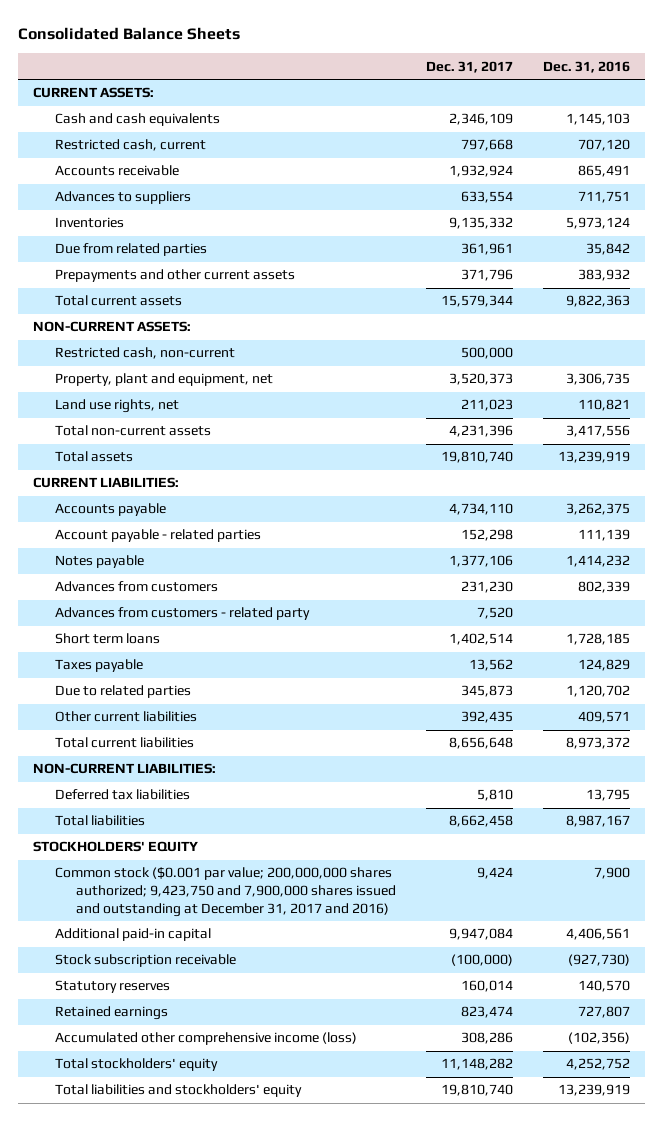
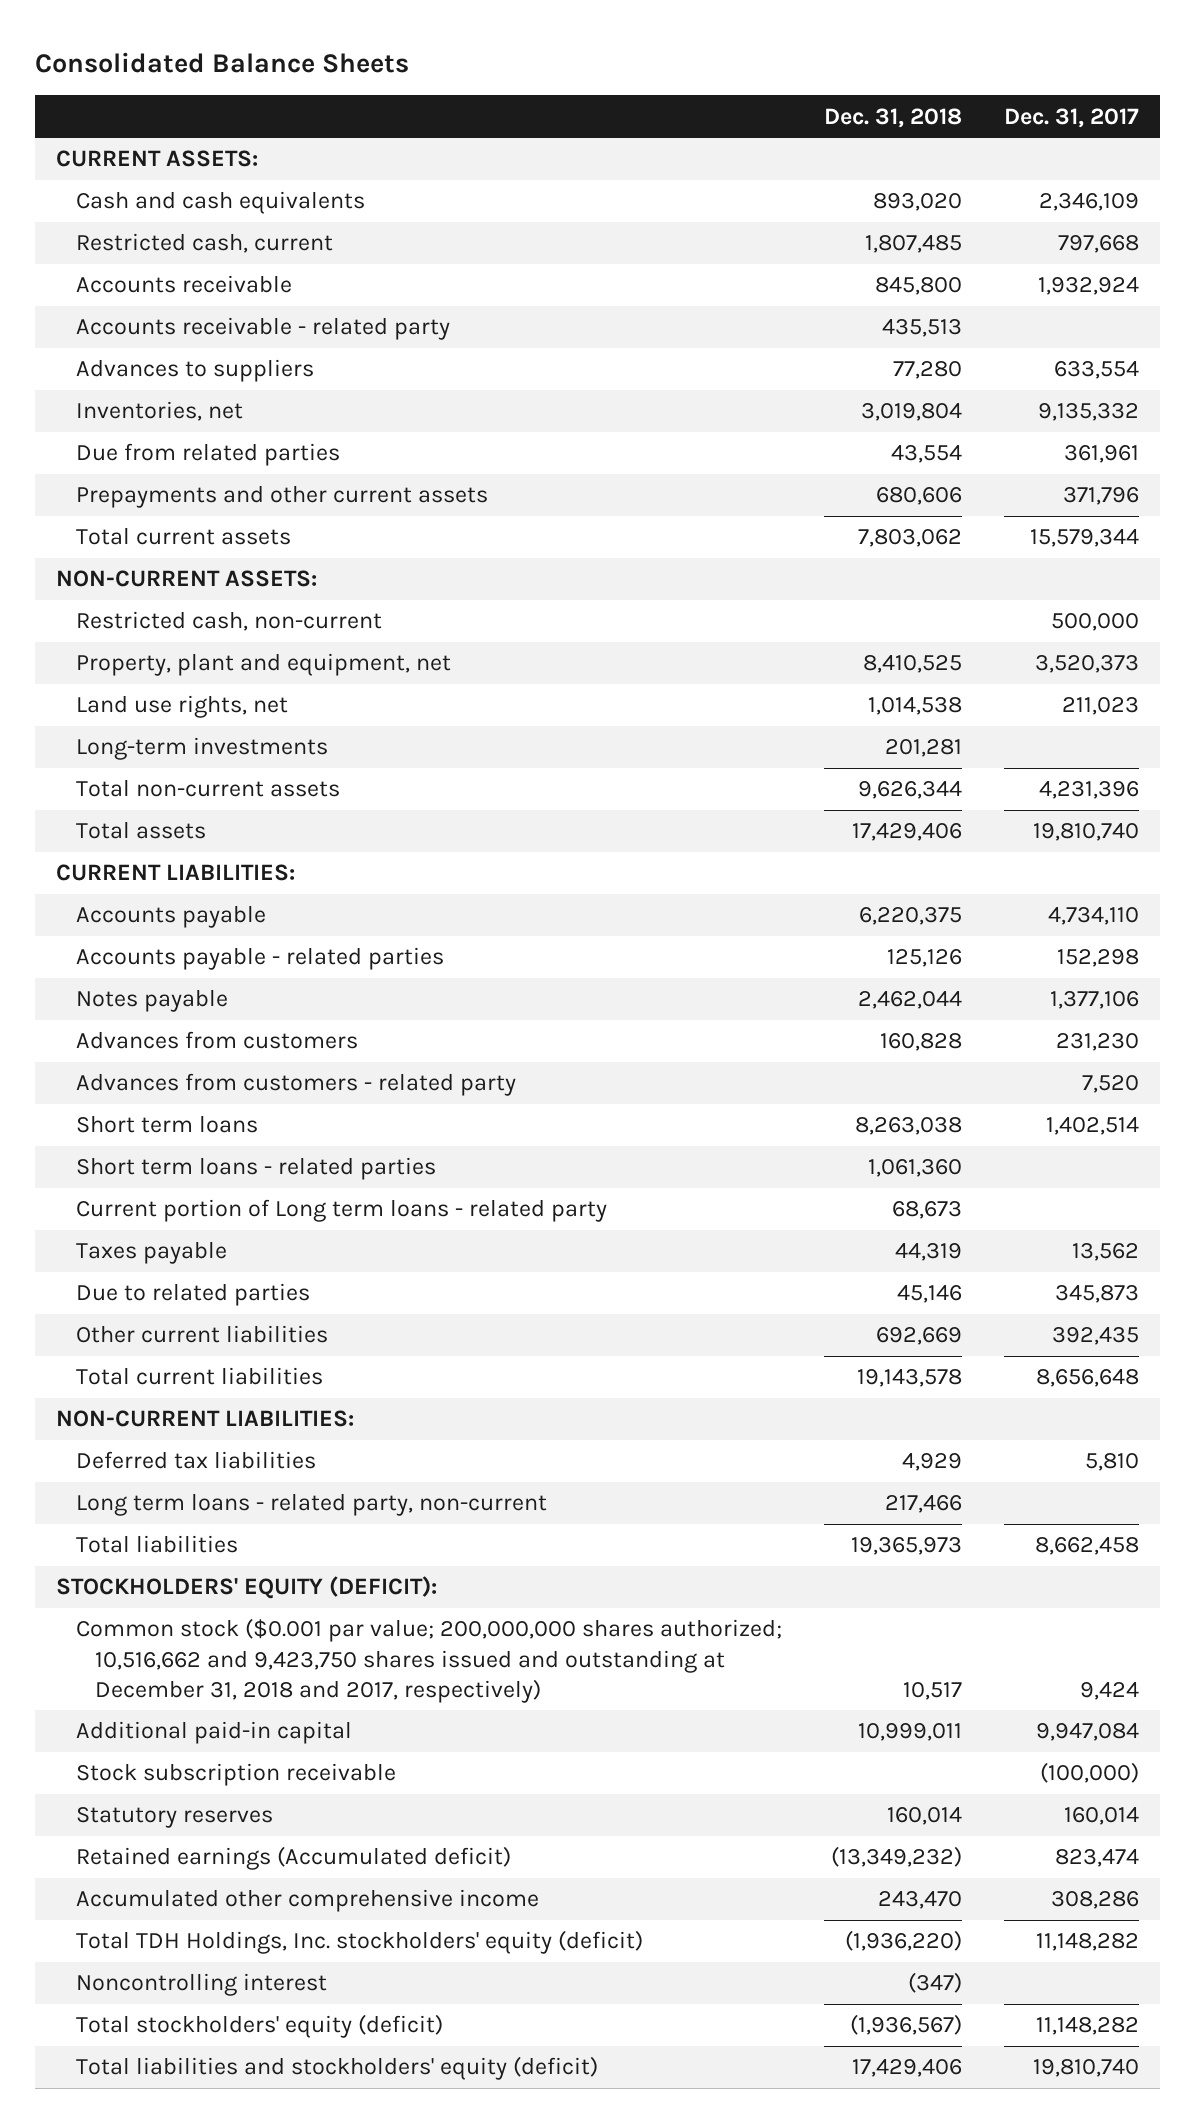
[543,60,631,73] Dec. 31, 2016 -> none
none -> [823,107,962,128] Dec. 31, 2018
none -> [75,317,450,341] Accounts receivable - related party
[54,217,124,229] Inventories -> [75,401,243,422] Inventories, net
none -> [75,737,328,761] Long-term investments
[54,529,261,543] Account payable - related parties -> [75,947,444,971] Accounts payable - related parties
none -> [75,1157,436,1181] Short term loans - related parties
none -> [75,1199,607,1223] Current portion of Long term loans - related party
none -> [75,1493,547,1517] Long term loans - related party, non-current
[32,841,198,853] STOCKHOLDERS' EQUITY -> [56,1576,438,1600] STOCKHOLDERS' EQUITY (DEFICIT):
[54,867,397,917] Common stock ($0.001 par value; 200,000,000 shares authorized; 9,423,750 and 7,900,000 shares issued and outstanding at December 31, 2017 and 2016) -> [75,1618,782,1703] Common stock ($0.001 par value; 200,000,000 shares authorized; 10,516,662 and 9,423,750 shares issued and outstanding at December 31, 2018 and 2017, respectively)
[54,1006,168,1021] Retained earnings -> [75,1846,511,1871] Retained earnings (Accumulated deficit)
[54,1032,357,1046] Accumulated other comprehensive income (loss) -> [75,1889,539,1913] Accumulated other comprehensive income
[54,1058,218,1072] Total stockholders' equity -> [75,1930,643,1955] Total TDH Holdings, Inc. stockholders' equity (deficit)
none -> [75,1973,327,1997] Noncontrolling interest
none -> [75,2014,443,2039] Total stockholders' equity (deficit)
[54,1084,302,1098] Total liabilities and stockholders' equity -> [75,2056,598,2081] Total liabilities and stockholders' equity (deficit)

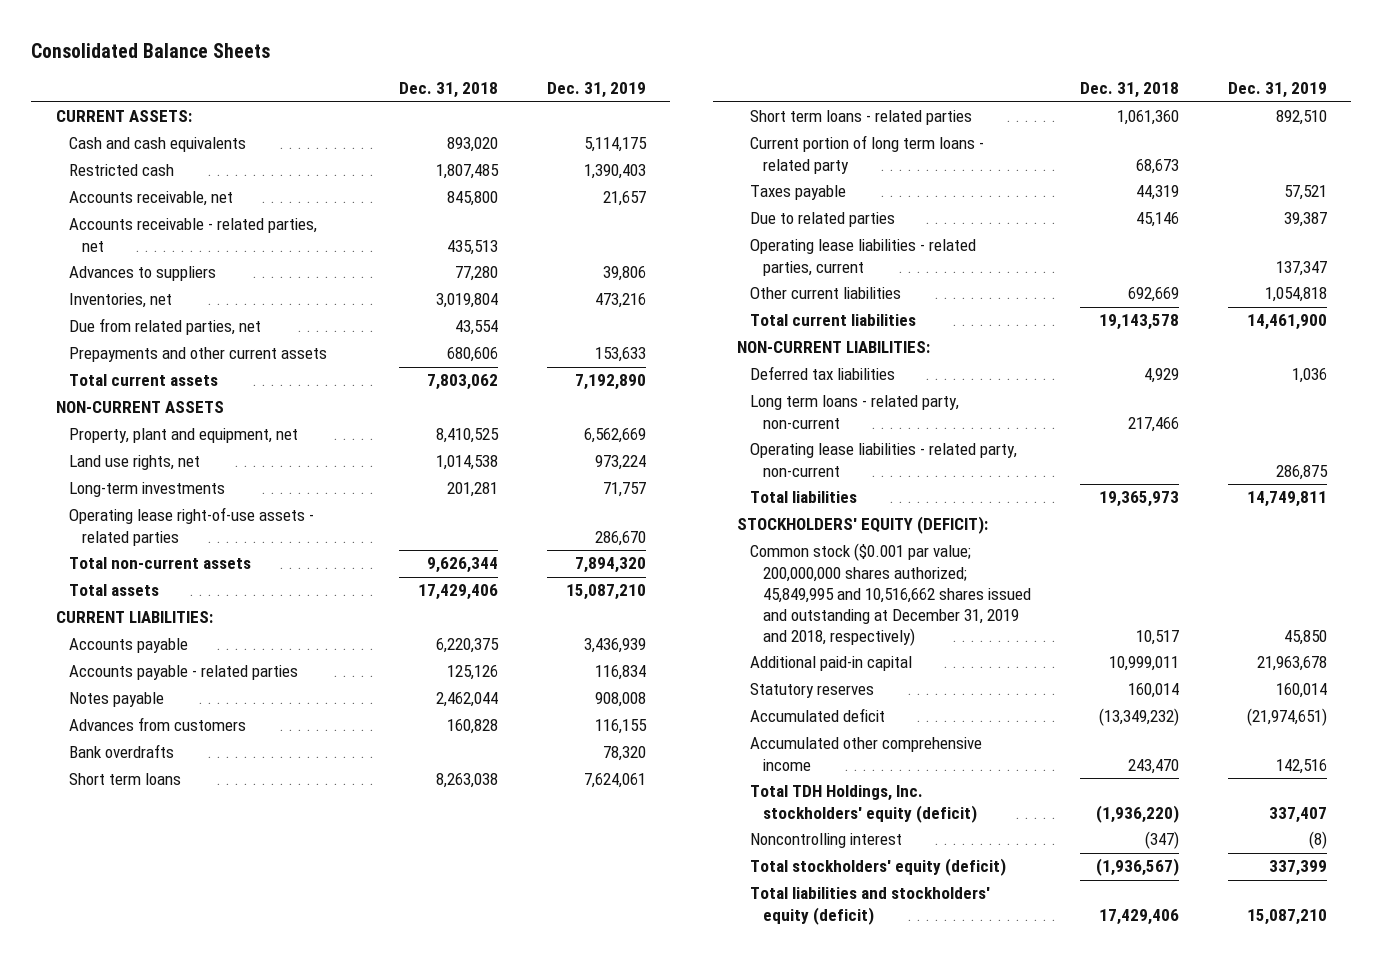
[1004,107,1140,128] Dec. 31, 2017 -> none
none -> [546,82,646,99] Dec. 31, 2019
[75,233,333,254] Restricted cash, current -> [68,164,174,177] Restricted cash
[75,275,292,294] Accounts receivable -> [68,191,233,207] Accounts receivable, net
[75,317,450,341] Accounts receivable - related party -> [68,218,317,252] Accounts receivable - related parties, net
[75,443,340,467] Due from related parties -> [68,318,261,336] Due from related parties, net
[75,611,382,632] Restricted cash, non-current -> none
[56,570,318,588] NON-CURRENT ASSETS: -> [55,401,224,414] NON-CURRENT ASSETS
none -> [68,507,314,546] Operating lease right-of-use assets - related parties
[75,1073,516,1097] Advances from customers - related party -> none
none -> [68,744,174,759] Bank overdrafts
[75,1199,607,1223] Current portion of Long term loans - related party -> [750,135,985,174] Current portion of long term loans - related party
none -> [750,239,977,276] Operating lease liabilities - related parties, current
none -> [750,443,1018,477] Operating lease liabilities - related party, non-current
[75,1618,782,1703] Common stock ($0.001 par value; 200,000,000 shares authorized; 10,516,662 and 9,423,750 shares issued and outstanding at December 31, 2018 and 2017, respectively) -> [750,543,1032,647] Common stock ($0.001 par value; 200,000,000 shares authorized; 45,849,995 and 10,516,662 shares issued and outstanding at December 31, 2019 and 2018, respectively)
[75,1763,396,1787] Stock subscription receivable -> none
[75,1846,511,1871] Retained earnings (Accumulated deficit) -> [750,708,886,723] Accumulated deficit

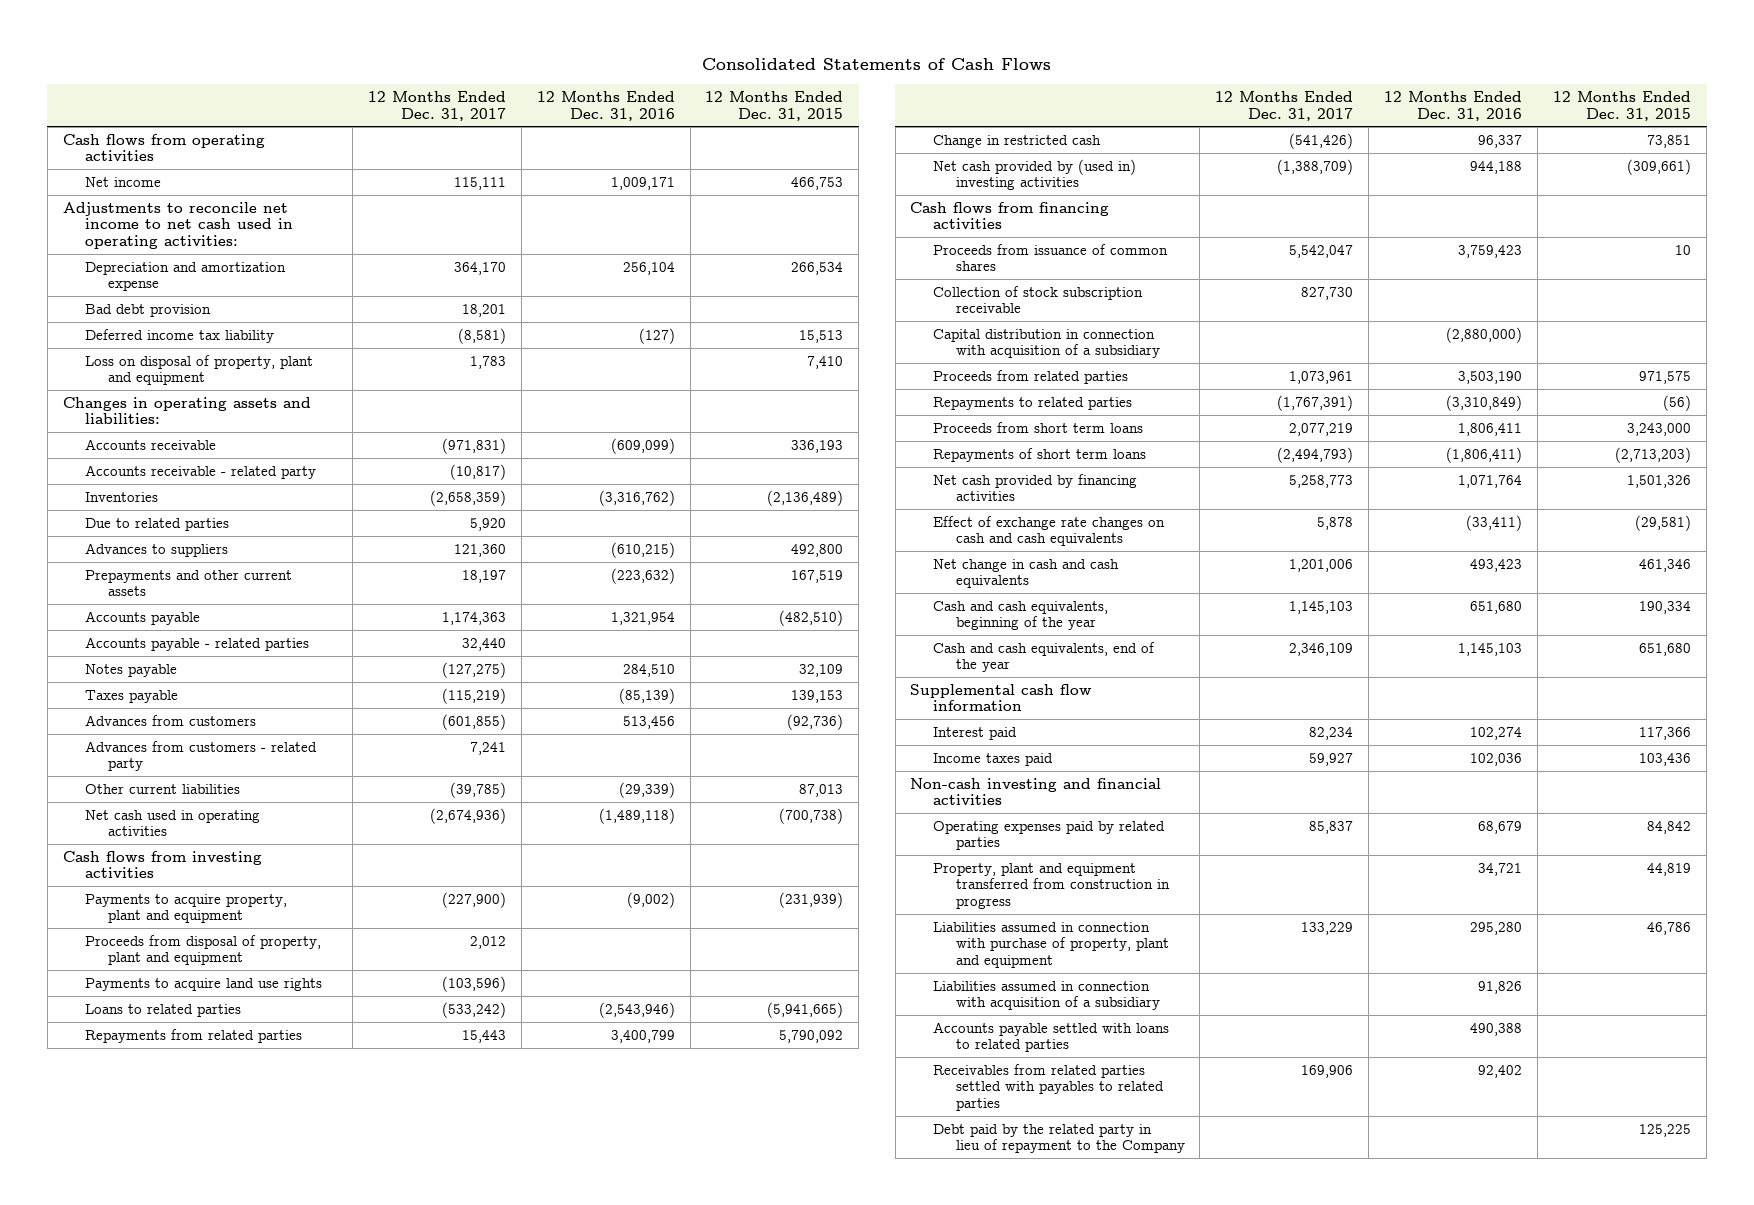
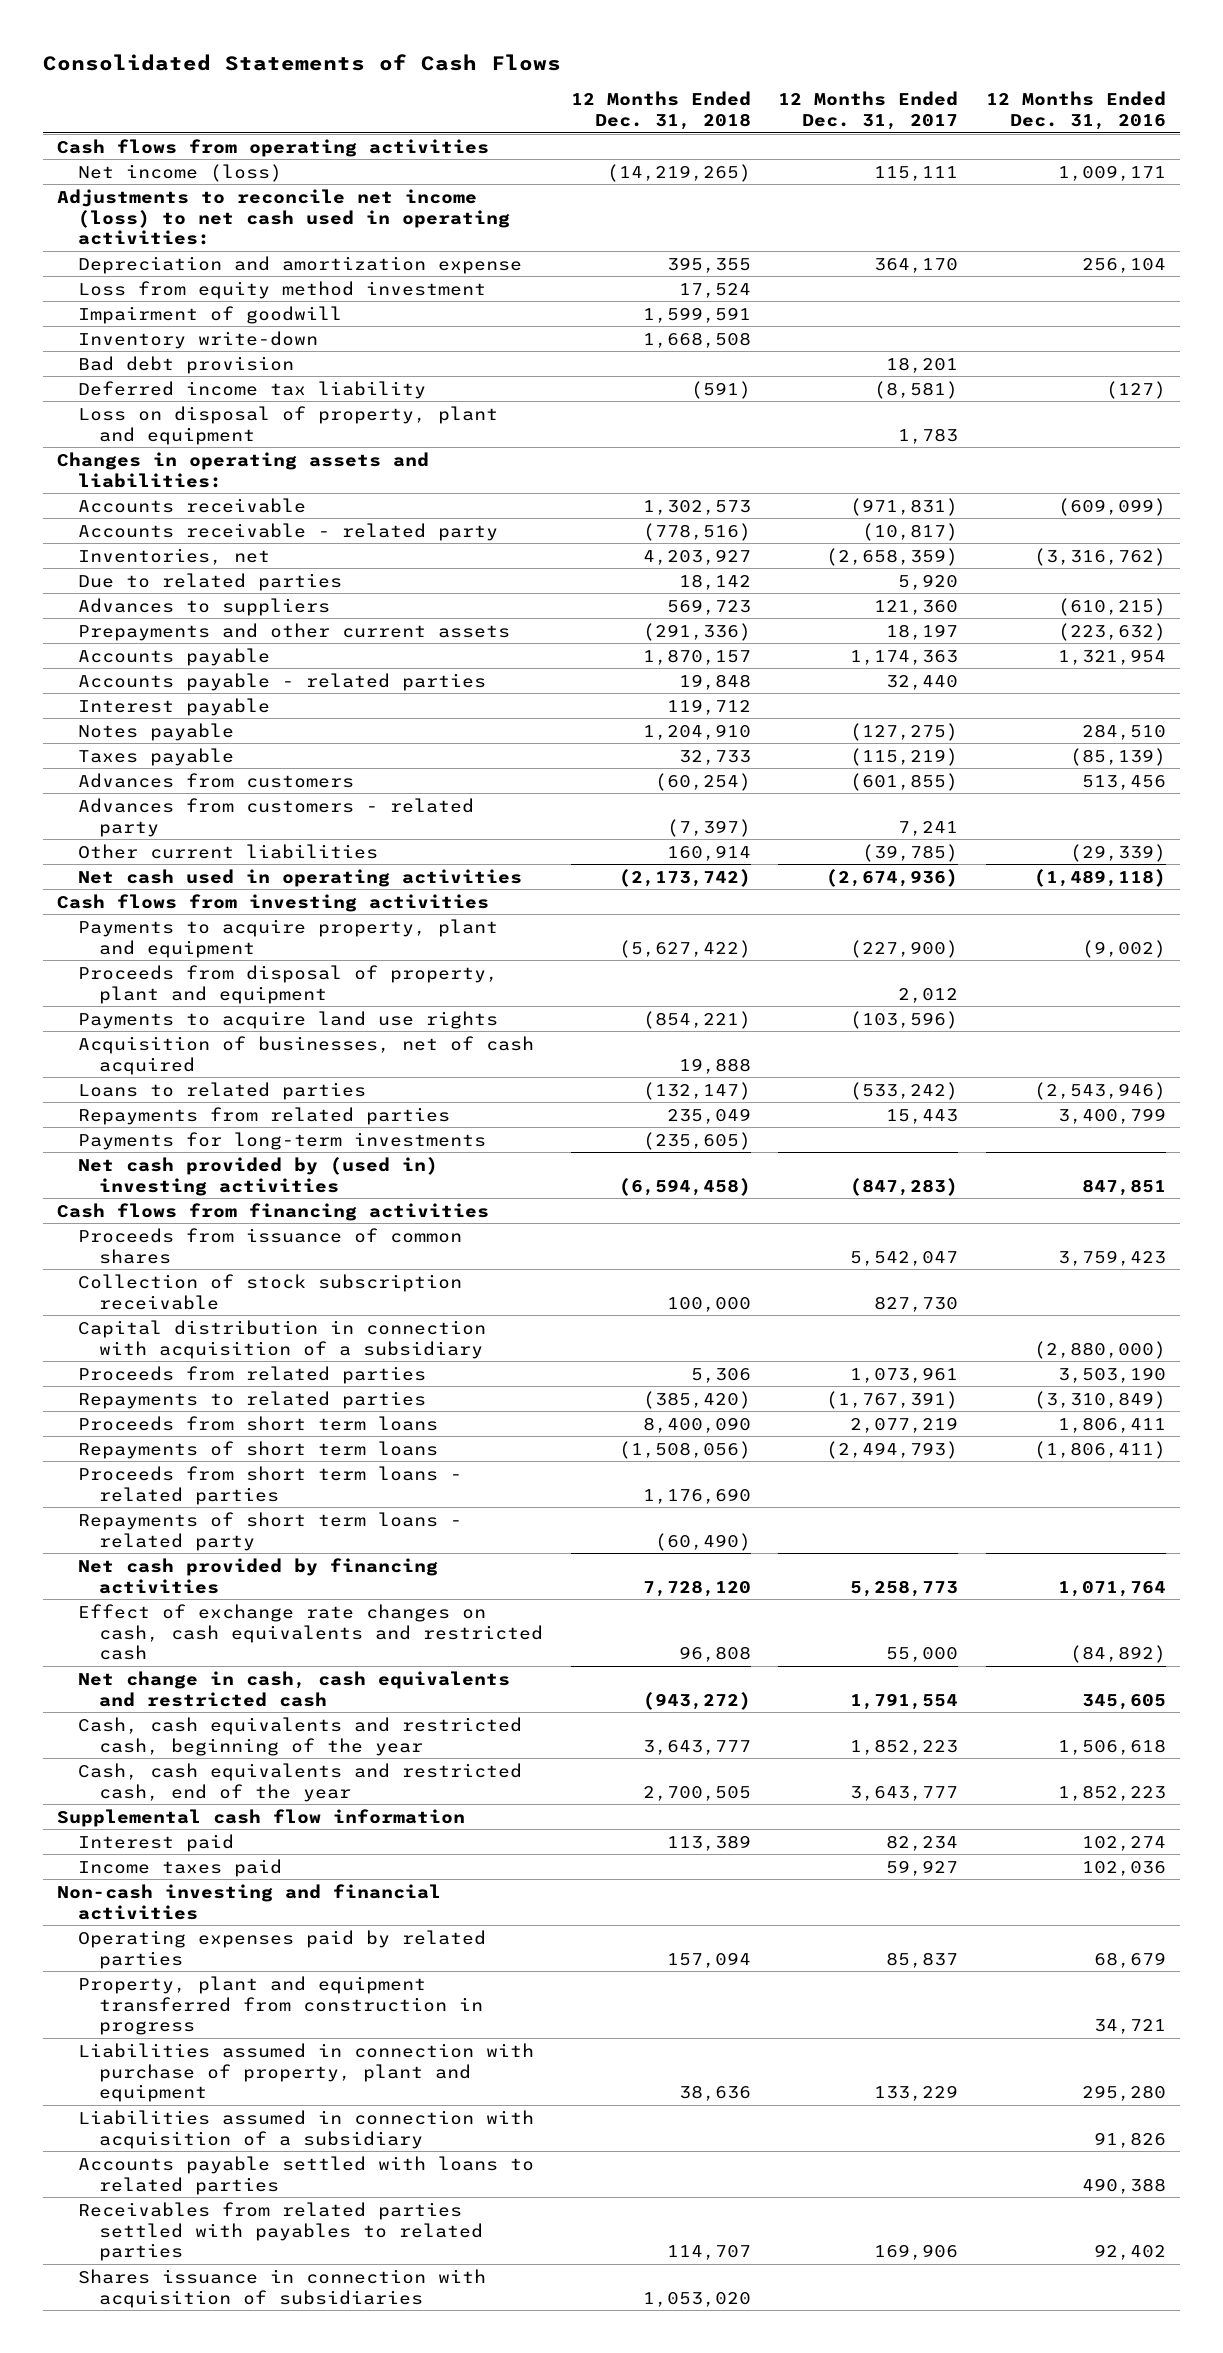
[705,90,844,121] 12 Months Ended Dec. 31, 2015 -> none
none -> [570,91,751,131] 12 Months Ended Dec. 31, 2018
[85,176,162,187] Net income -> [78,163,283,182] Net income (loss)
[62,201,294,250] Adjustments to reconcile net income to net cash used in operating activities: -> [56,188,511,246] Adjustments to reconcile net income (loss) to net cash used in operating activities:
none -> [78,280,487,299] Loss from equity method investment
none -> [78,305,343,324] Impairment of goodwill
none -> [78,330,319,349] Inventory write-down
[85,491,159,502] Inventories -> [78,547,271,565] Inventories, net
none -> [78,697,271,716] Interest payable
none -> [78,1035,535,1075] Acquisition of businesses, net of cash acquired
[933,134,1102,148] Change in restricted cash -> none
none -> [78,1131,487,1150] Payments for long-term investments
[1277,158,1354,175] (1,388,709) -> [850,1177,959,1196] (847,283)
[1470,160,1523,174] 944,188 -> [1082,1178,1167,1196] 847,851
none -> [78,1465,463,1505] Proceeds from short term loans - related parties
none -> [78,1511,463,1551] Repayments of short term loans - related party
[933,515,1166,547] Effect of exchange rate changes on cash and cash equivalents -> [78,1603,544,1661] Effect of exchange rate changes on cash, cash equivalents and restricted cash
[1317,516,1354,530] 5,878 -> [886,1647,959,1663] 55,000
[1466,514,1523,531] (33,411) -> [1070,1645,1167,1664] (84,892)
[933,558,1120,589] Net change in cash and cash equivalents -> [78,1670,511,1707] Net change in cash, cash equivalents and restricted cash
[1289,558,1354,572] 1,201,006 -> [850,1692,959,1710] 1,791,554
[1470,558,1523,572] 493,423 -> [1082,1693,1167,1710] 345,605
[933,600,1109,631] Cash and cash equivalents, beginning of the year -> [78,1716,523,1756] Cash, cash equivalents and restricted cash, beginning of the year
[1289,600,1354,614] 1,145,103 -> [850,1738,959,1755] 1,852,223
[1470,600,1523,614] 651,680 -> [1058,1738,1167,1755] 1,506,618
[933,641,1156,673] Cash and cash equivalents, end of the year -> [78,1762,523,1802] Cash, cash equivalents and restricted cash, end of the year
[1289,642,1354,656] 2,346,109 -> [850,1785,959,1801] 3,643,777
[1458,642,1523,656] 1,145,103 -> [1058,1784,1167,1801] 1,852,223
[933,1123,1185,1154] Debt paid by the related party in lieu of repayment to the Company -> none
none -> [78,2268,487,2308] Shares issuance in connection with acquisition of subsidiaries

